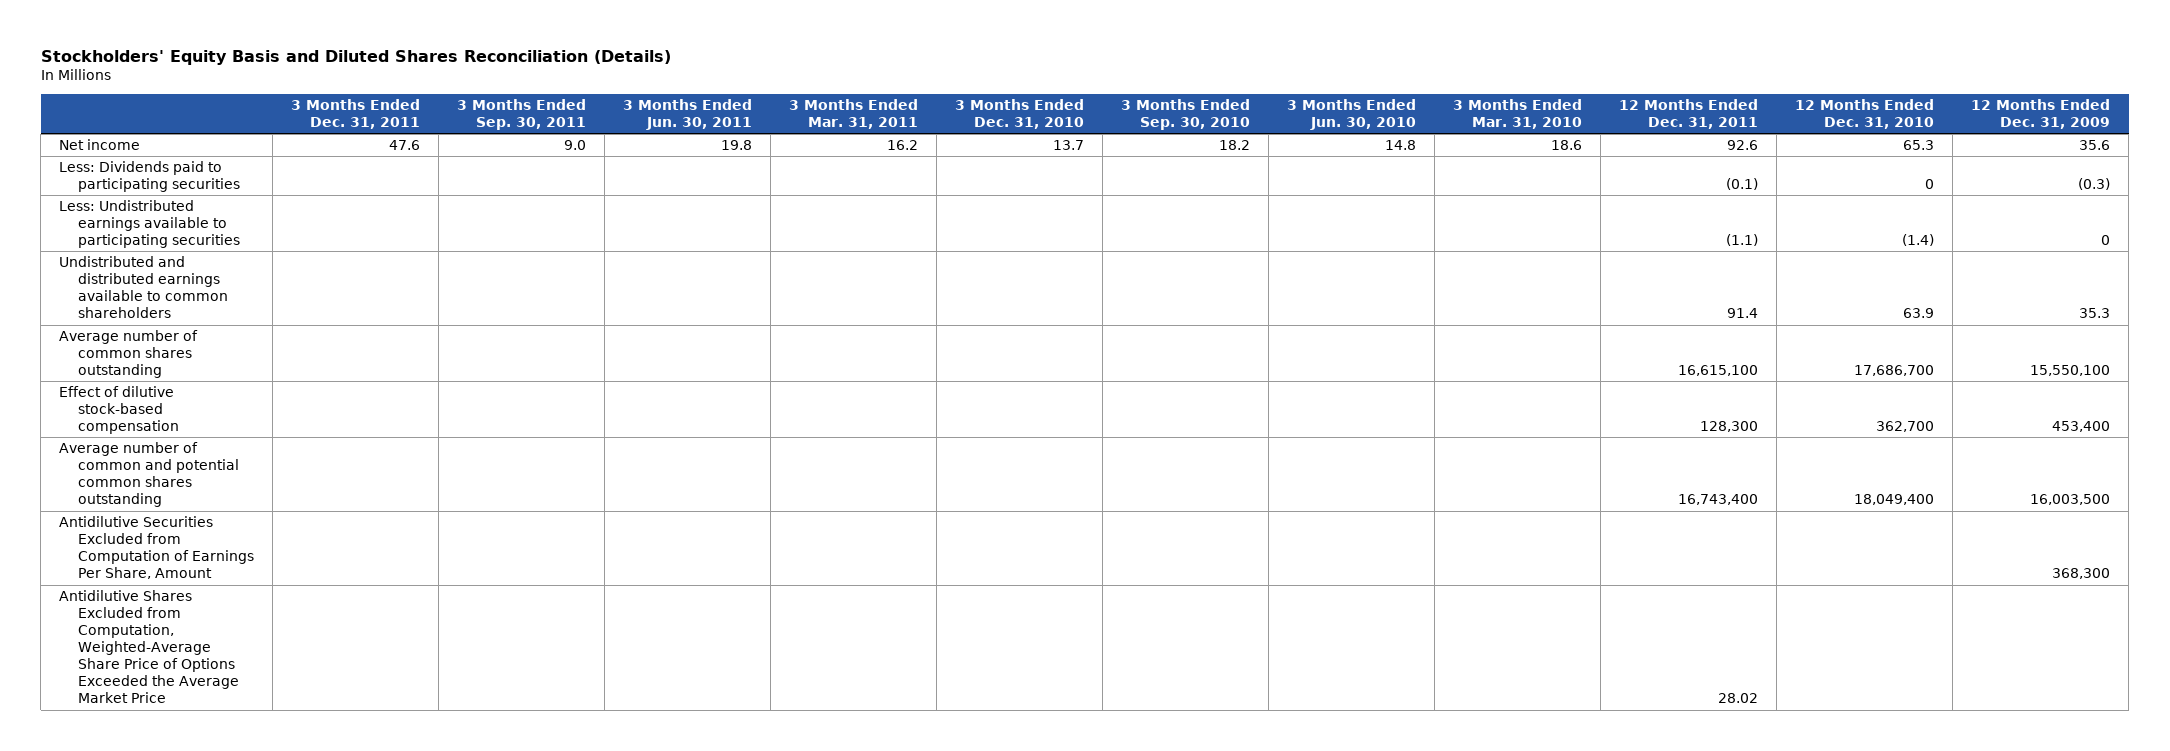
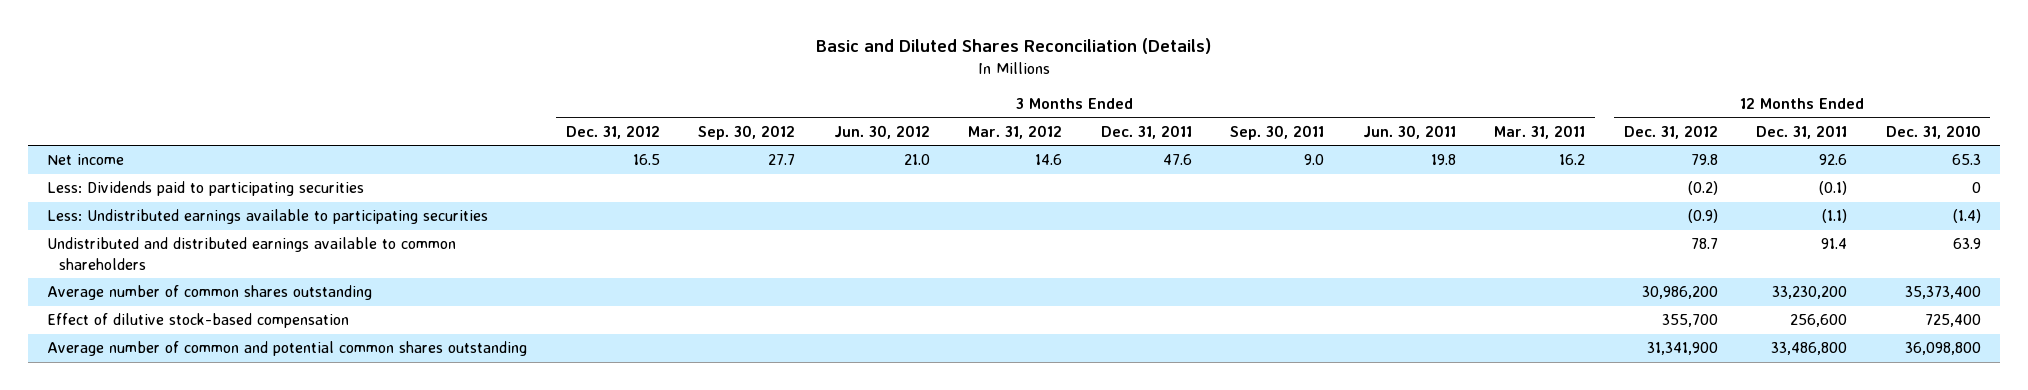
[40,49,671,65] Stockholders' Equity Basis and Diluted Shares Reconciliation (Details) -> [815,38,1211,55] Basic and Diluted Shares Reconciliation (Details)
[955,98,1085,129] 3 Months Ended Dec. 31, 2010 -> none
[1121,98,1251,130] 3 Months Ended Sep. 30, 2010 -> none
[1287,98,1417,130] 3 Months Ended Jun. 30, 2010 -> none
[1453,98,1583,129] 3 Months Ended Mar. 31, 2010 -> none
[1971,98,2111,129] 12 Months Ended Dec. 31, 2009 -> none
none -> [565,124,660,139] Dec. 31, 2012
none -> [698,124,796,140] Sep. 30, 2012
none -> [833,124,930,139] Jun. 30, 2012
none -> [968,124,1063,139] Mar. 31, 2012
none -> [1623,124,1718,139] Dec. 31, 2012
[59,516,254,580] Antidilutive Securities Excluded from Computation of Earnings Per Share, Amount -> none
[59,590,239,704] Antidilutive Shares Excluded from Computation, Weighted-Average Share Price of Options Exceeded the Average Market Price -> none
[1678,365,1759,377] 16,615,100 -> [1772,286,1848,300] 33,230,200
[1854,365,1935,377] 17,686,700 -> [1904,286,1981,300] 35,373,400
[1700,421,1759,433] 128,300 -> [1790,314,1848,328] 256,600
[1876,421,1935,433] 362,700 -> [1924,314,1981,328] 725,400
[1678,494,1759,506] 16,743,400 -> [1771,342,1848,356] 33,486,800
[1854,494,1935,506] 18,049,400 -> [1904,342,1981,356] 36,098,800

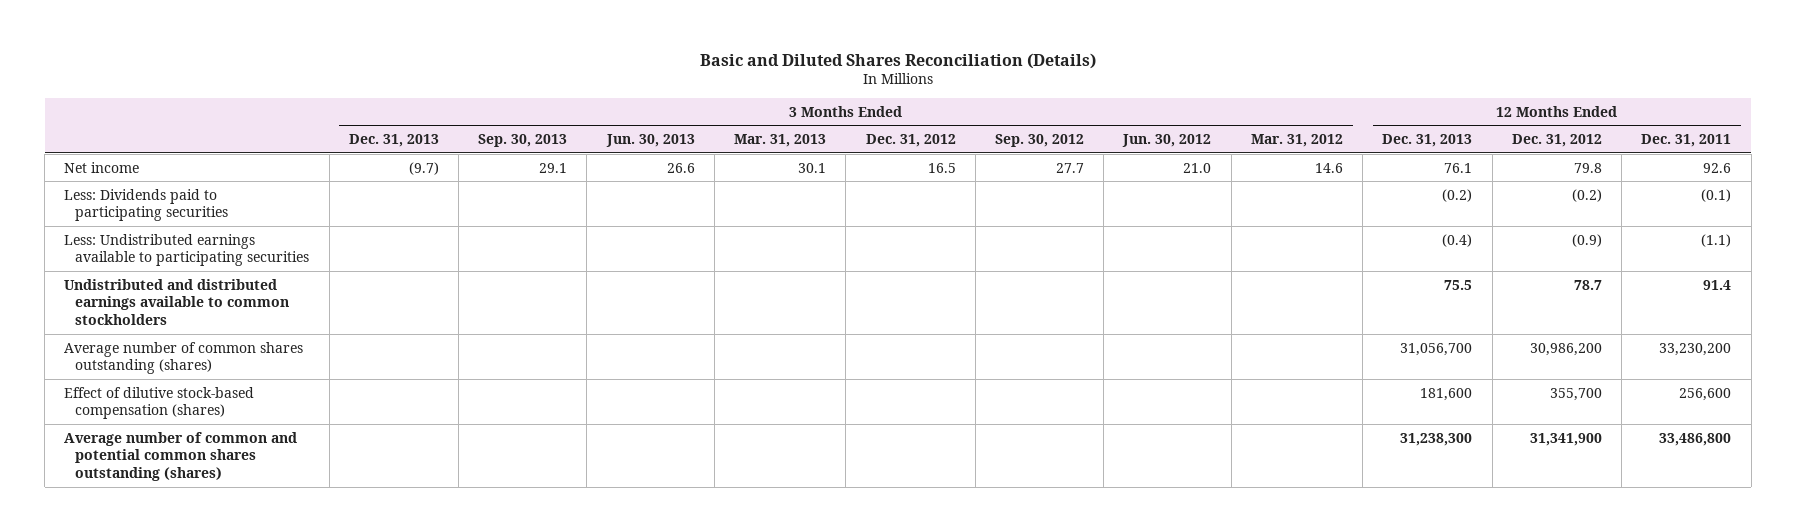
[1100,124,1192,139] Dec. 31, 2011 -> none
[1230,124,1325,140] Sep. 30, 2011 -> none
[1362,124,1456,139] Jun. 30, 2011 -> none
[1494,124,1586,139] Mar. 31, 2011 -> none
[1885,124,1981,139] Dec. 31, 2010 -> none
none -> [348,134,439,148] Dec. 31, 2013
none -> [478,134,568,148] Sep. 30, 2013
none -> [605,134,695,148] Jun. 30, 2013
none -> [734,134,827,148] Mar. 31, 2013
none -> [1382,134,1473,148] Dec. 31, 2013
[46,237,456,270] Undistributed and distributed earnings available to common shareholders -> [64,278,290,326] Undistributed and distributed earnings available to common stockholders
[46,285,372,301] Average number of common shares outstanding -> [64,341,304,375] Average number of common shares outstanding (shares)
[46,313,349,329] Effect of dilutive stock-based compensation -> [64,386,255,420] Effect of dilutive stock-based compensation (shares)
[46,341,527,357] Average number of common and potential common shares outstanding -> [64,431,298,482] Average number of common and potential common shares outstanding (shares)

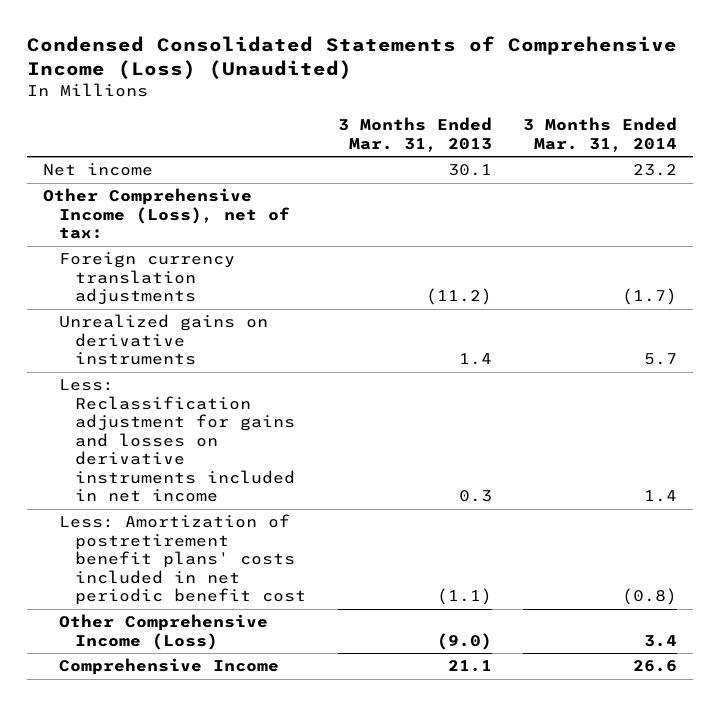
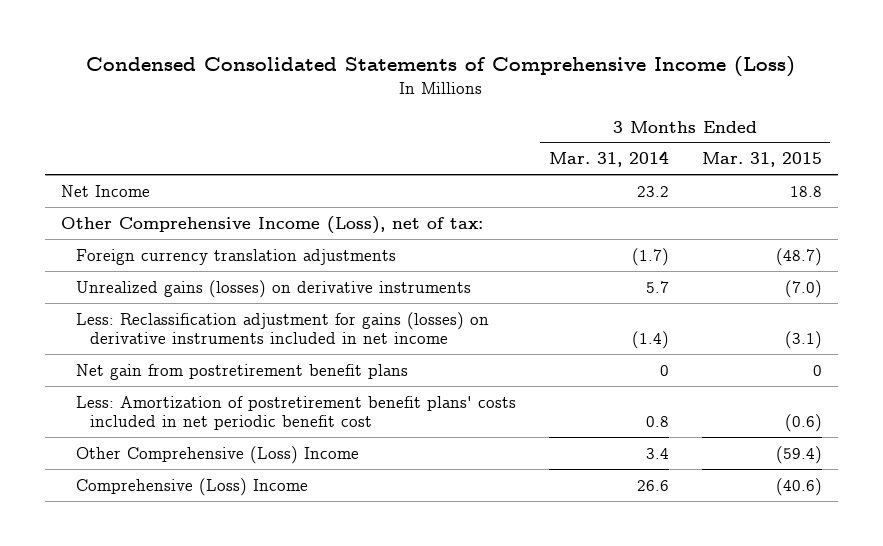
[27,36,678,80] Condensed Consolidated Statements of Comprehensive Income (Loss) (Unaudited) -> [86,56,796,78] Condensed Consolidated Statements of Comprehensive Income (Loss)
[337,117,492,152] 3 Months Ended Mar. 31, 2013 -> none
none -> [701,152,822,168] Mar. 31, 2015
[42,163,153,177] Net income -> [61,184,151,197] Net Income
[58,314,268,366] Unrealized gains on derivative instruments -> [75,279,471,298] Unrealized gains (losses) on derivative instruments
[58,379,296,503] Less: Reclassification adjustment for gains and losses on derivative instruments included in net income -> [75,311,489,345] Less: Reclassification adjustment for gains (losses) on derivative instruments included in net income
[643,490,677,503] 1.4 -> [631,331,669,350] (1.4)
none -> [75,363,408,380] Net gain from postretirement benefit plans
[621,588,677,606] (0.8) -> [645,416,669,428] 0.8
[58,614,268,650] Other Comprehensive Income (Loss) -> [75,445,359,464] Other Comprehensive (Loss) Income
[58,658,279,676] Comprehensive Income -> [75,477,308,496] Comprehensive (Loss) Income

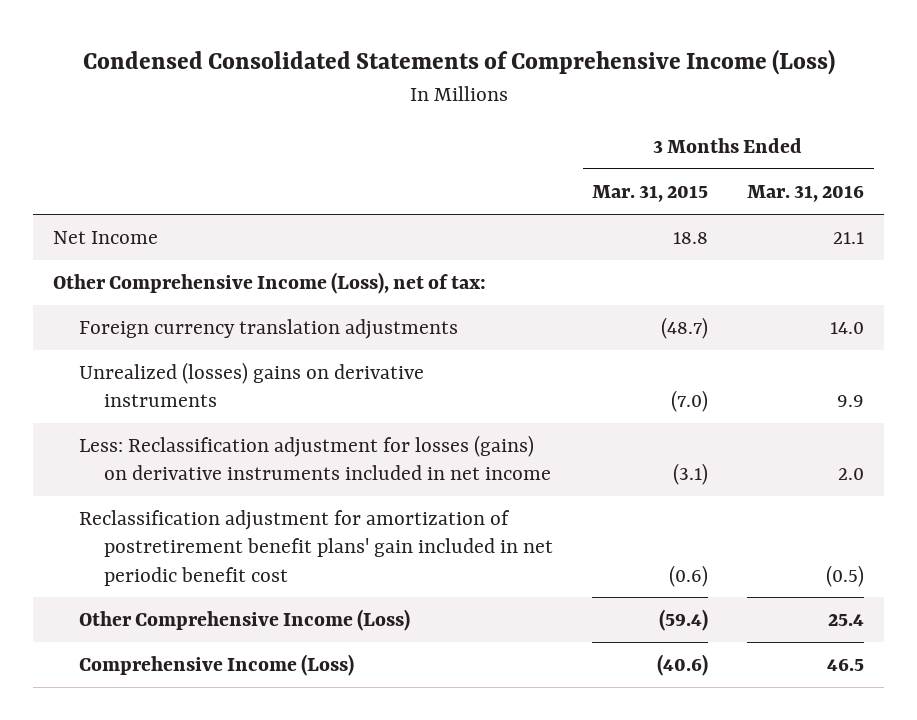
[548,151,669,168] Mar. 31, 2014 -> none
none -> [747,185,865,203] Mar. 31, 2016
[75,363,408,380] Net gain from postretirement benefit plans -> none
[75,279,471,298] Unrealized gains (losses) on derivative instruments -> [78,362,424,408] Unrealized (losses) gains on derivative instruments
[75,311,489,345] Less: Reclassification adjustment for gains (losses) on derivative instruments included in net income -> [78,435,552,481] Less: Reclassification adjustment for losses (gains) on derivative instruments included in net income
[75,395,516,431] Less: Amortization of postretirement benefit plans' costs included in net periodic benefit cost -> [78,510,554,586] Reclassification adjustment for amortization of postretirement benefit plans' gain included in net periodic benefit cost
[75,445,359,464] Other Comprehensive (Loss) Income -> [78,609,410,632] Other Comprehensive Income (Loss)
[75,477,308,496] Comprehensive (Loss) Income -> [78,654,354,677] Comprehensive Income (Loss)

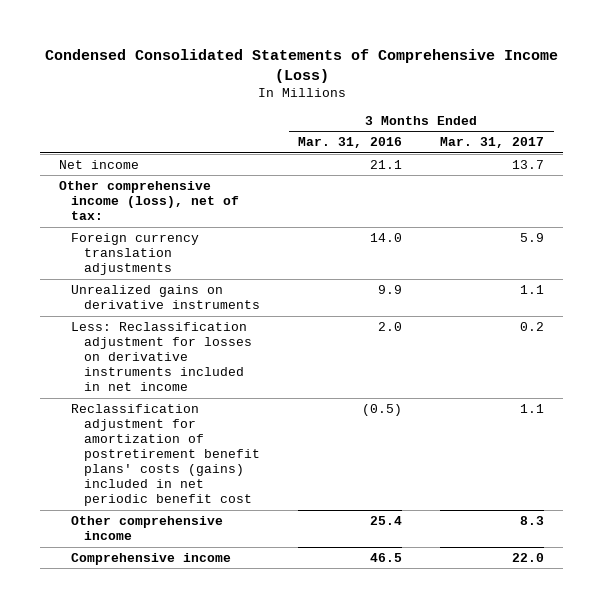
[592,185,709,203] Mar. 31, 2015 -> none
none -> [440,137,545,149] Mar. 31, 2017
[52,231,158,245] Net Income -> [58,159,139,169] Net income
[52,272,486,295] Other Comprehensive Income (Loss), net of tax: -> [58,180,240,221] Other comprehensive income (loss), net of tax:
[78,362,424,408] Unrealized (losses) gains on derivative instruments -> [71,284,260,310] Unrealized gains on derivative instruments
[78,435,552,481] Less: Reclassification adjustment for losses (gains) on derivative instruments included in net income -> [71,321,252,392] Less: Reclassification adjustment for losses on derivative instruments included in net income
[78,510,554,586] Reclassification adjustment for amortization of postretirement benefit plans' gain included in net periodic benefit cost -> [71,403,260,507] Reclassification adjustment for amortization of postretirement benefit plans' costs (gains) included in net periodic benefit cost
[78,609,410,632] Other Comprehensive Income (Loss) -> [71,515,224,541] Other comprehensive income
[78,654,354,677] Comprehensive Income (Loss) -> [71,552,232,565] Comprehensive income

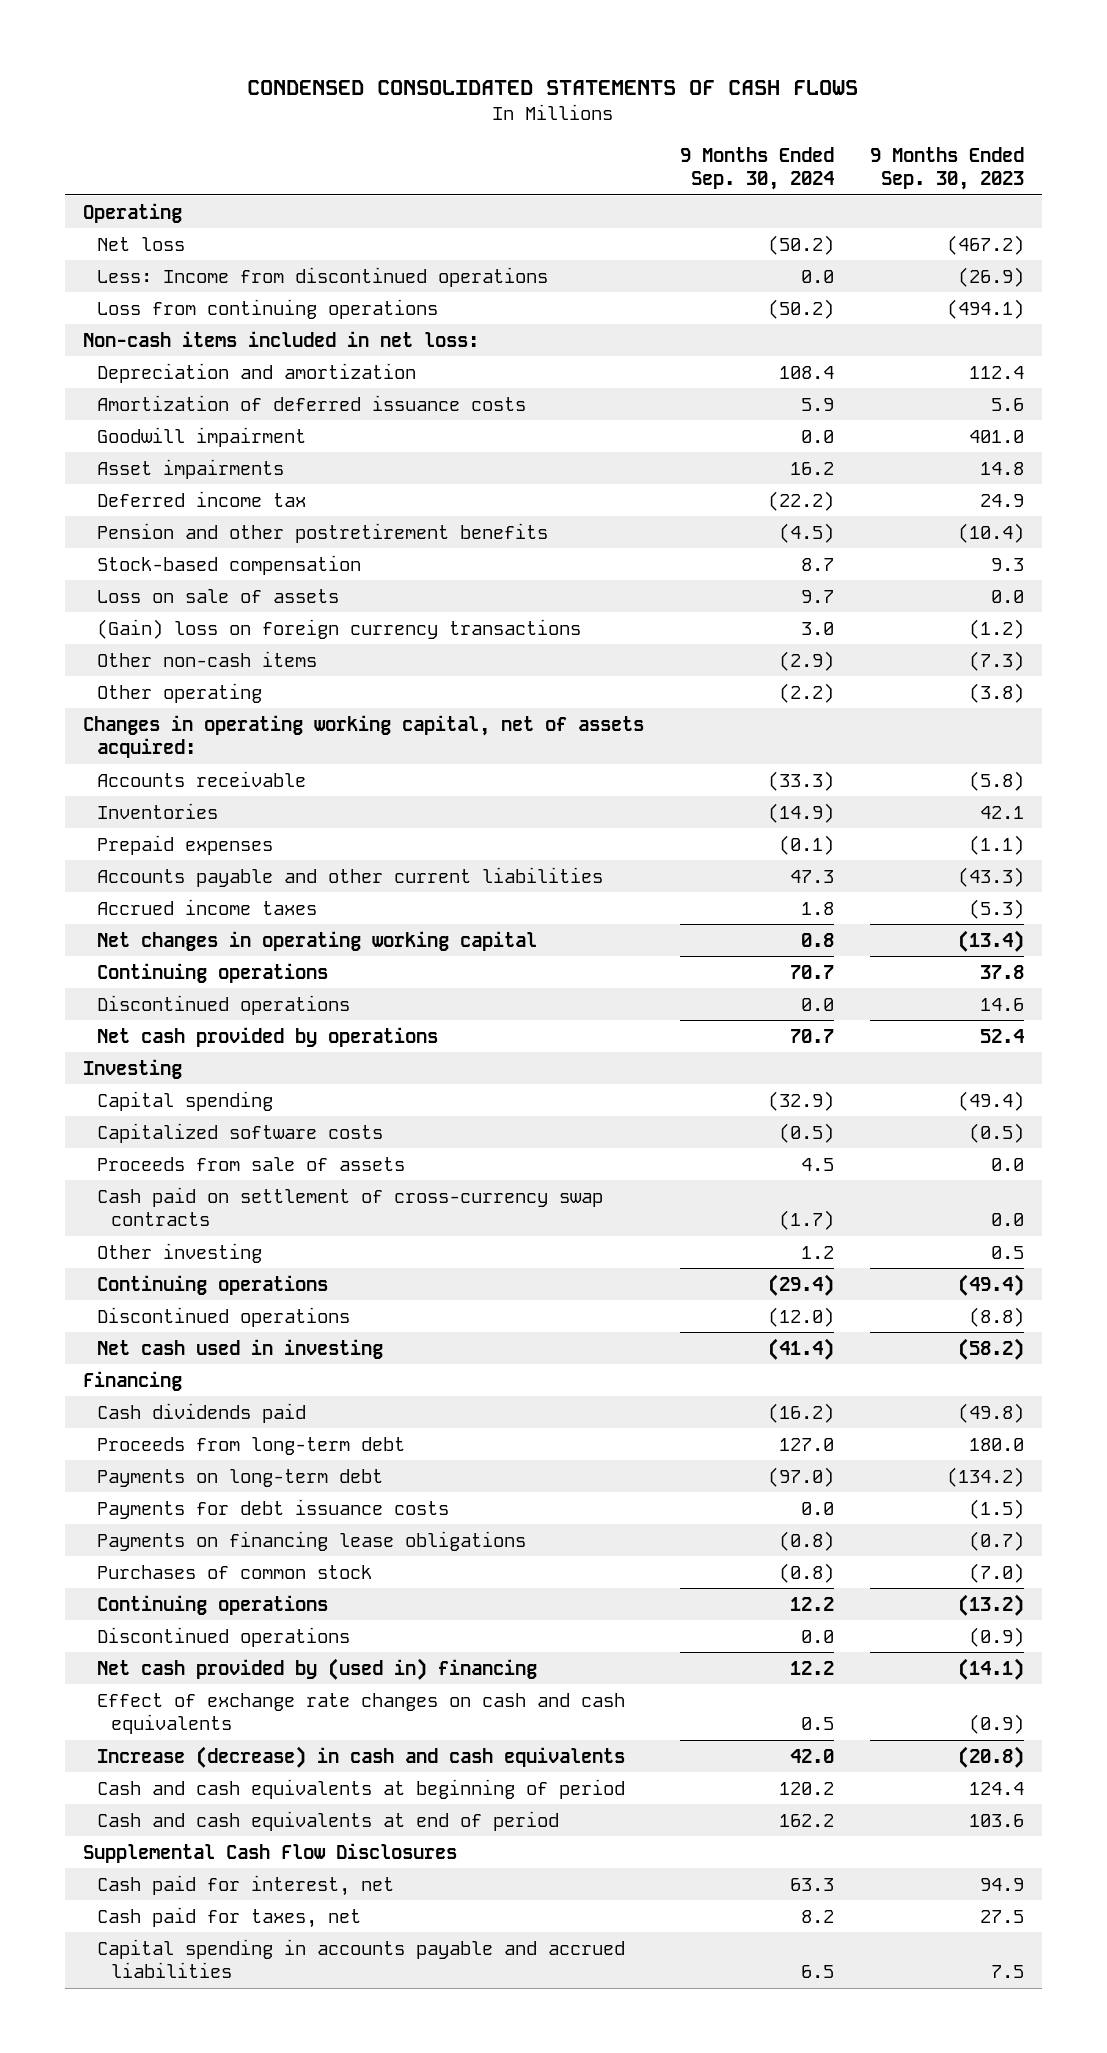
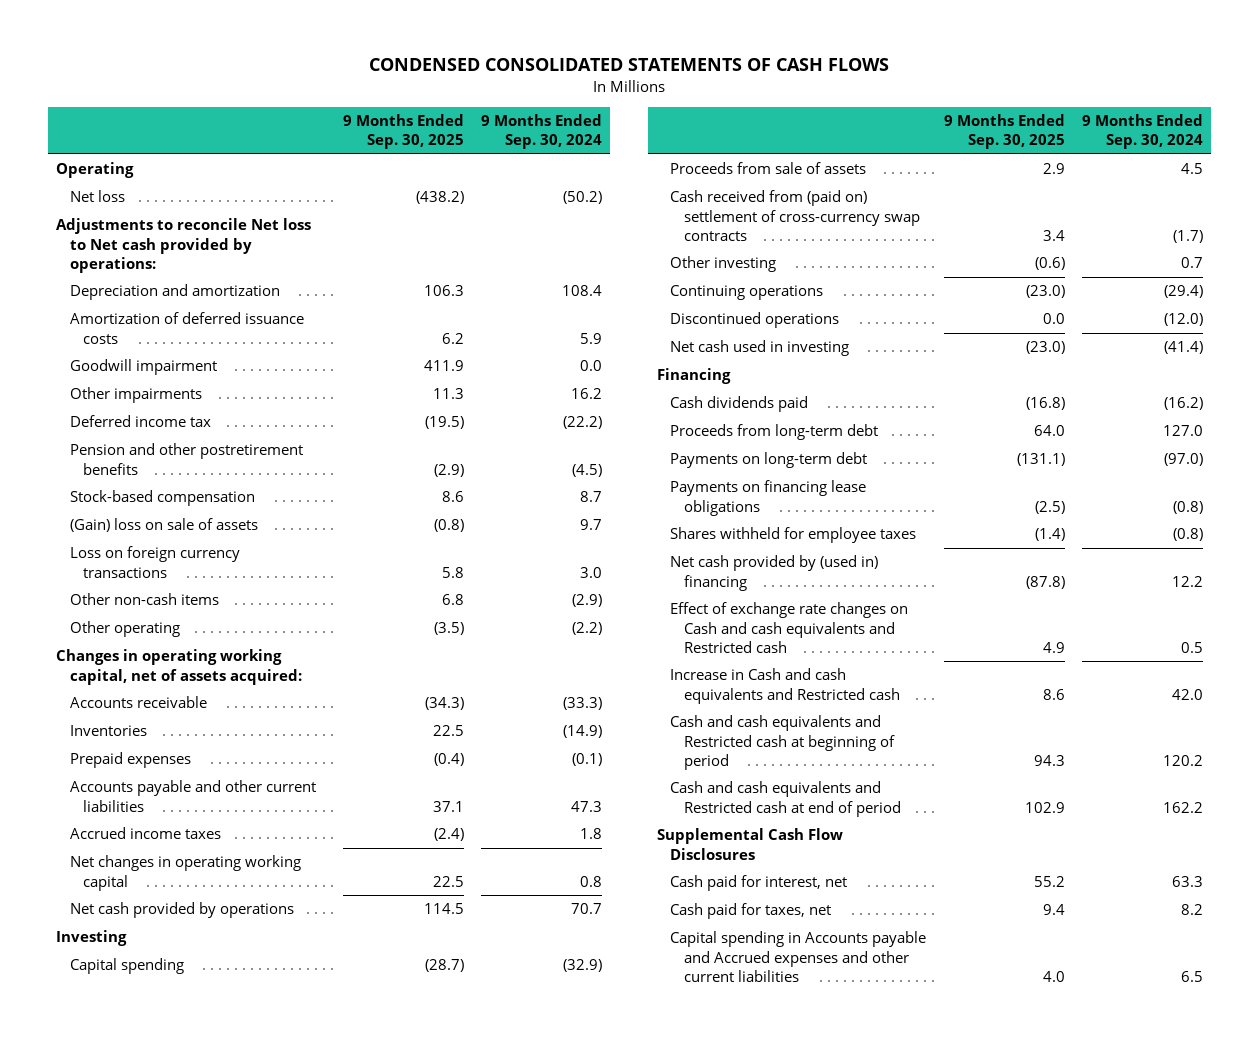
[869,147,1024,191] 9 Months Ended Sep. 30, 2023 -> none
none -> [342,114,464,150] 9 Months Ended Sep. 30, 2025
[97,266,549,287] Less: Income from discontinued operations -> none
[97,298,439,319] Loss from continuing operations -> none
[83,330,480,347] Non-cash items included in net loss: -> [56,218,312,273] Adjustments to reconcile Net loss to Net cash provided by operations:
[97,458,285,479] Asset impairments -> [69,387,202,404] Other impairments
[97,588,340,603] Loss on sale of assets -> [69,518,258,533] (Gain) loss on sale of assets
[97,618,582,639] (Gain) loss on foreign currency transactions -> [69,546,240,578] Loss on foreign currency transactions
[97,962,329,983] Continuing operations -> none
[97,994,351,1015] Discontinued operations -> none
[97,1122,384,1143] Capitalized software costs -> none
[97,1186,604,1227] Cash paid on settlement of cross-currency swap contracts -> [670,190,920,241] Cash received from (paid on) settlement of cross-currency swap contracts
[800,1245,834,1259] 1.2 -> [1180,257,1203,269] 0.7
[97,1498,450,1519] Payments for debt issuance costs -> none
[97,1564,373,1579] Purchases of common stock -> none
[97,1594,329,1615] Continuing operations -> none
[97,1626,351,1647] Discontinued operations -> none
none -> [670,527,917,544] Shares withheld for employee taxes
[97,1692,626,1735] Effect of exchange rate changes on cash and cash equivalents -> [670,602,909,653] Effect of exchange rate changes on Cash and cash equivalents and Restricted cash
[97,1745,626,1768] Increase (decrease) in cash and cash equivalents -> [670,668,900,704] Increase in Cash and cash equivalents and Restricted cash
[97,1778,626,1799] Cash and cash equivalents at beginning of period -> [670,715,895,770] Cash and cash equivalents and Restricted cash at beginning of period
[97,1810,560,1831] Cash and cash equivalents at end of period -> [670,781,901,817] Cash and cash equivalents and Restricted cash at end of period
[97,1938,626,1979] Capital spending in accounts payable and accrued liabilities -> [670,931,927,982] Capital spending in Accounts payable and Accrued expenses and other current liabilities

